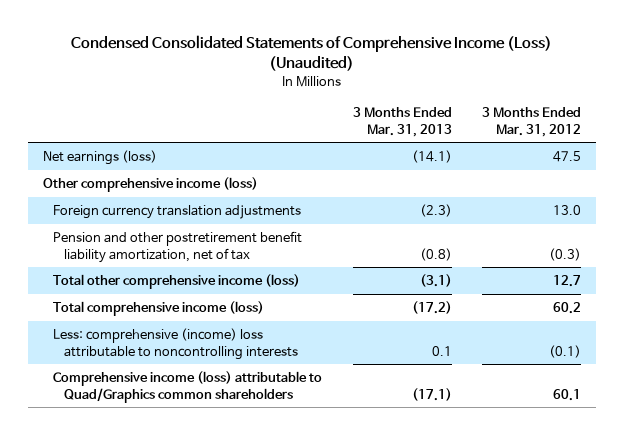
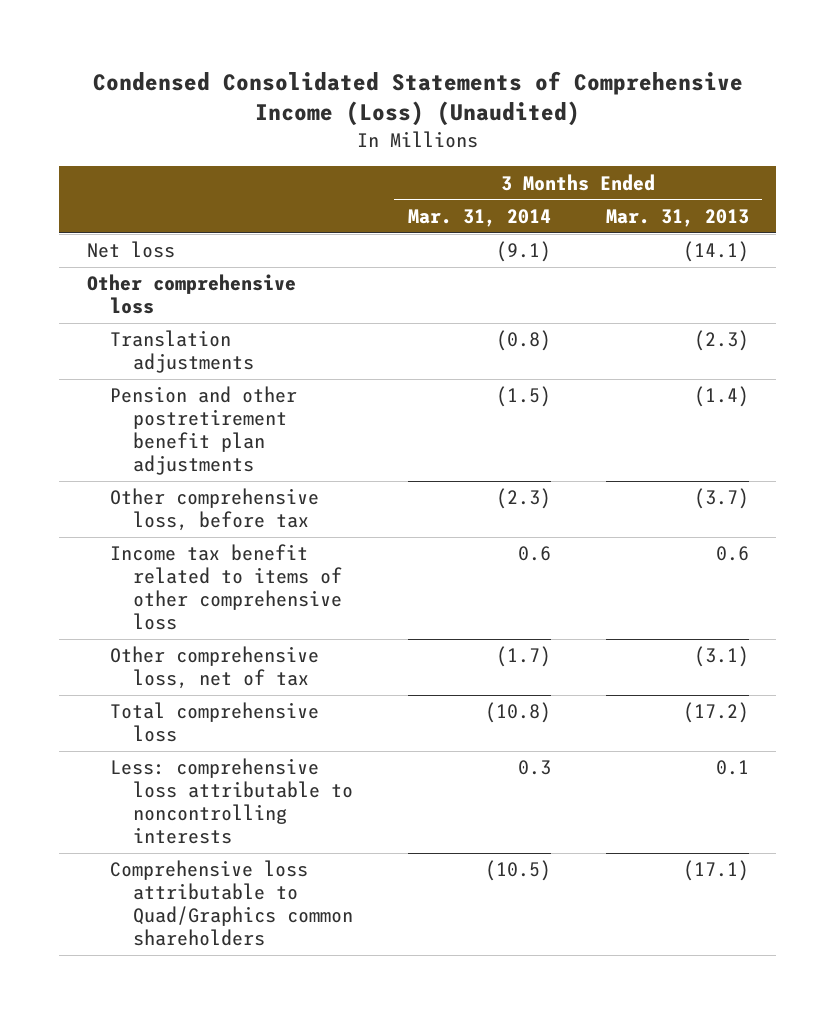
[481,106,581,137] 3 Months Ended Mar. 31, 2012 -> none
none -> [407,208,551,227] Mar. 31, 2014
[53,231,303,263] Pension and other postretirement benefit liability amortization, net of tax -> none
[42,150,157,166] Net earnings (loss) -> [86,241,175,259] Net loss
[42,177,258,193] Other comprehensive income (loss) -> [86,274,296,315] Other comprehensive loss
[53,205,302,220] Foreign currency translation adjustments -> [109,330,254,374] Translation adjustments
none -> [109,386,297,476] Pension and other postretirement benefit plan adjustments
none -> [109,488,319,532] Other comprehensive loss, before tax
none -> [109,544,342,631] Income tax benefit related to items of other comprehensive loss
[53,274,301,290] Total other comprehensive income (loss) -> [109,646,319,690] Other comprehensive loss, net of tax
[53,301,265,317] Total comprehensive income (loss) -> [109,702,319,743] Total comprehensive loss
[53,328,298,360] Less: comprehensive (income) loss attributable to noncontrolling interests -> [109,758,353,845] Less: comprehensive loss attributable to noncontrolling interests
[53,371,323,403] Comprehensive income (loss) attributable to Quad/Graphics common shareholders -> [109,860,353,947] Comprehensive loss attributable to Quad/Graphics common shareholders

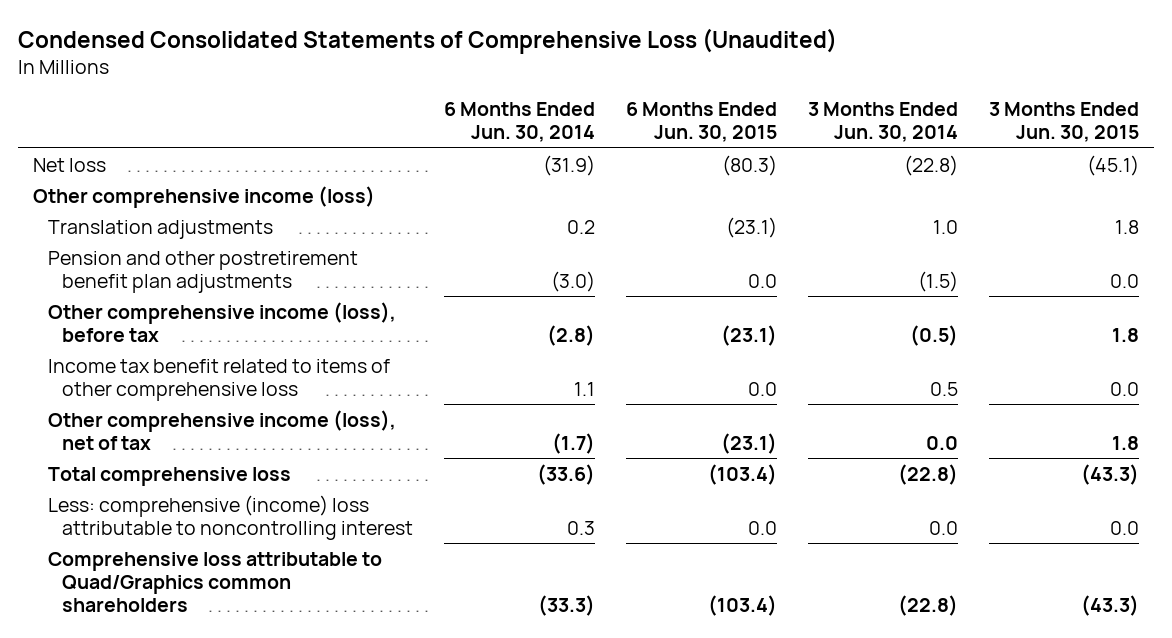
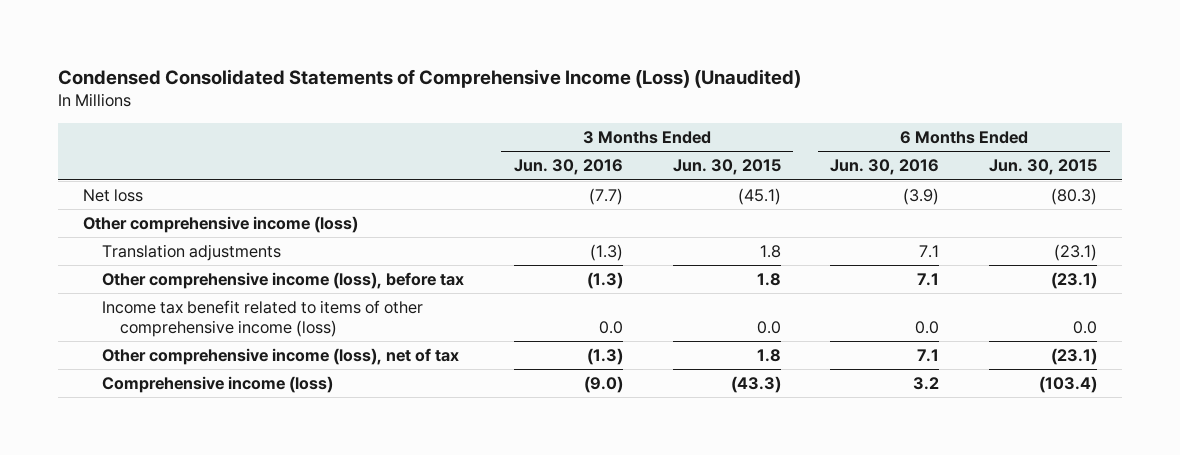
[17,27,837,54] Condensed Consolidated Statements of Comprehensive Loss (Unaudited) -> [57,68,801,88] Condensed Consolidated Statements of Comprehensive Income (Loss) (Unaudited)
[444,102,596,143] 6 Months Ended Jun. 30, 2014 -> none
[807,102,958,143] 3 Months Ended Jun. 30, 2014 -> none
none -> [513,159,623,176] Jun. 30, 2016
none -> [830,159,940,176] Jun. 30, 2016
[47,250,358,293] Pension and other postretirement benefit plan adjustments -> none
[47,358,390,401] Income tax benefit related to items of other comprehensive loss -> [101,300,423,337] Income tax benefit related to items of other comprehensive income (loss)
[47,466,291,486] Total comprehensive loss -> none
[47,494,414,540] Less: comprehensive (income) loss attributable to noncontrolling interest -> none
[47,551,382,612] Comprehensive loss attributable to Quad/Graphics common shareholders -> [101,376,333,394] Comprehensive income (loss)

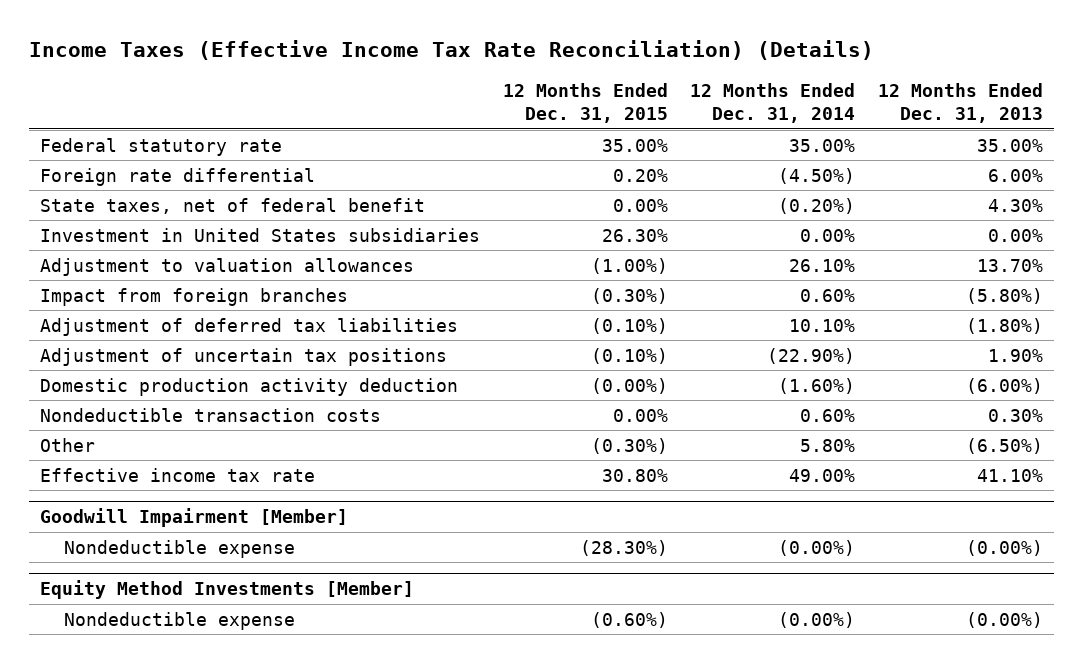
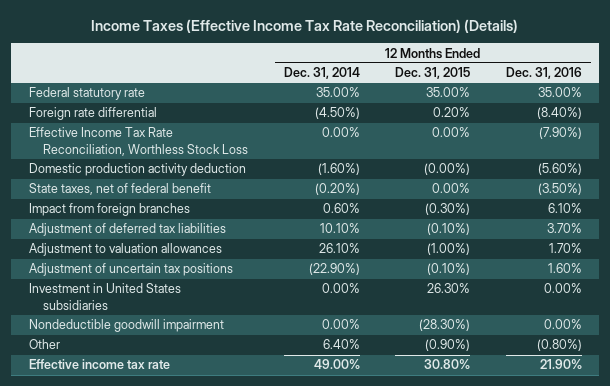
[877,82,1043,124] 12 Months Ended Dec. 31, 2013 -> none
none -> [505,67,582,80] Dec. 31, 2016
none -> [28,127,249,156] Effective Income Tax Rate Reconciliation, Worthless Stock Loss
[40,377,459,396] Domestic production activity deduction -> [28,163,246,177] Domestic production activity deduction
[40,257,415,276] Adjustment to valuation allowances -> [28,243,222,257] Adjustment to valuation allowances
[40,407,382,422] Nondeductible transaction costs -> none
[40,227,481,242] Investment in United States subsidiaries -> [28,283,181,310] Investment in United States subsidiaries
none -> [28,319,224,333] Nondeductible goodwill impairment
[590,437,668,454] (0.30%) -> [425,339,471,352] (0.90%)
[800,438,856,452] 5.80% -> [322,339,360,350] 6.40%
[40,508,349,528] Goodwill Impairment [Member] -> none
[63,539,295,558] Nondeductible expense -> none
[40,580,415,600] Equity Method Investments [Member] -> none
[63,611,295,630] Nondeductible expense -> none

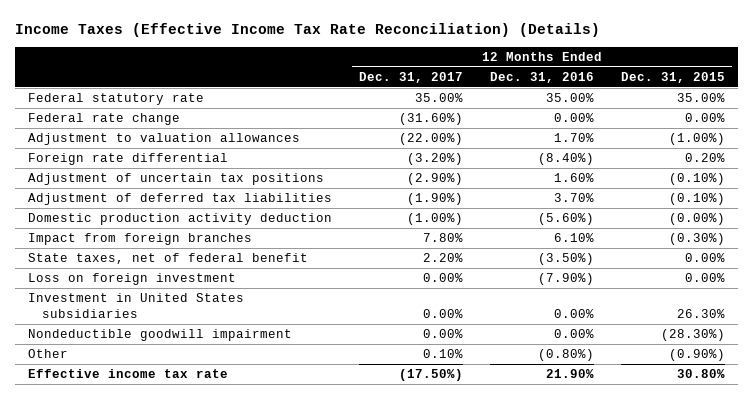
[283,67,360,80] Dec. 31, 2014 -> none
none -> [359,71,464,83] Dec. 31, 2017
none -> [28,113,181,126] Federal rate change
[28,243,222,257] Adjustment to valuation allowances -> [28,133,301,146] Adjustment to valuation allowances
[28,127,249,156] Effective Income Tax Rate Reconciliation, Worthless Stock Loss -> none
[28,263,233,277] Adjustment of uncertain tax positions -> [28,173,325,186] Adjustment of uncertain tax positions
[28,223,226,237] Adjustment of deferred tax liabilities -> [28,193,333,206] Adjustment of deferred tax liabilities
[28,183,211,196] State taxes, net of federal benefit -> [28,253,309,265] State taxes, net of federal benefit
none -> [28,273,237,286] Loss on foreign investment

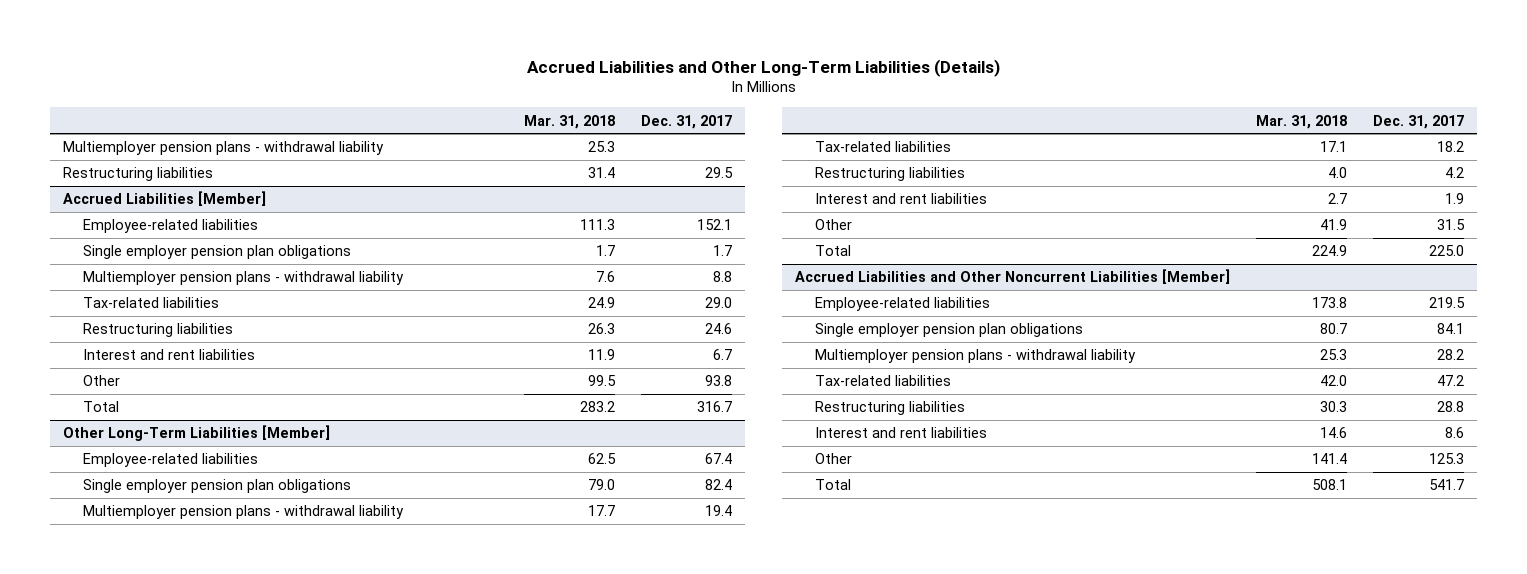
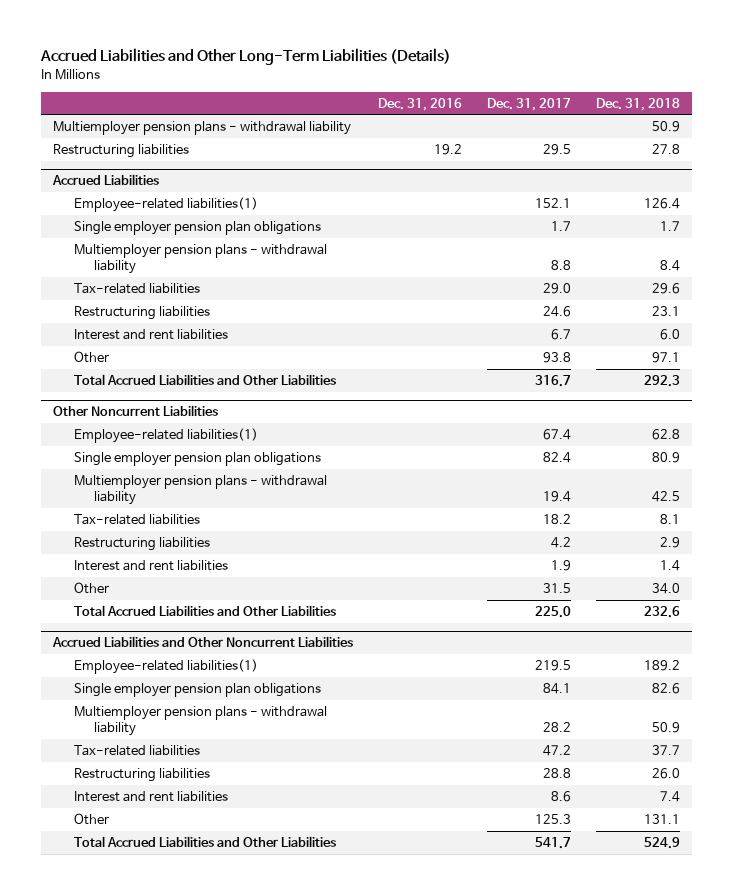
[524,114,616,129] Mar. 31, 2018 -> none
none -> [378,97,463,111] Dec. 31, 2016
none -> [595,97,680,111] Dec. 31, 2018
[62,191,266,207] Accrued Liabilities [Member] -> [52,174,160,186] Accrued Liabilities
[82,219,258,234] Employee-related liabilities -> [73,197,258,213] Employee-related liabilities(1)
[82,401,119,413] Total -> [73,374,336,386] Total Accrued Liabilities and Other Liabilities
[62,425,330,442] Other Long-Term Liabilities [Member] -> [53,405,219,417] Other Noncurrent Liabilities
[82,453,258,468] Employee-related liabilities -> [73,428,258,444] Employee-related liabilities(1)
[814,245,851,257] Total -> [73,605,336,617] Total Accrued Liabilities and Other Liabilities
[795,269,1231,285] Accrued Liabilities and Other Noncurrent Liabilities [Member] -> [52,636,354,648] Accrued Liabilities and Other Noncurrent Liabilities
[814,297,990,312] Employee-related liabilities -> [73,659,258,675] Employee-related liabilities(1)
[814,479,851,491] Total -> [73,836,336,848] Total Accrued Liabilities and Other Liabilities

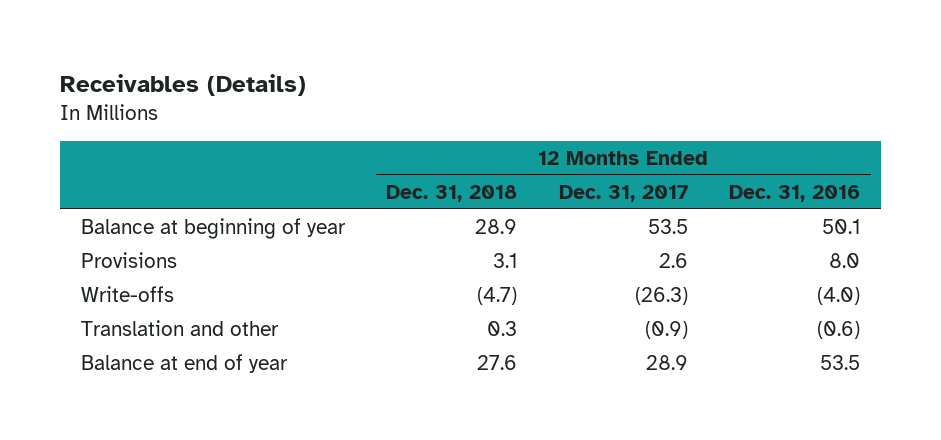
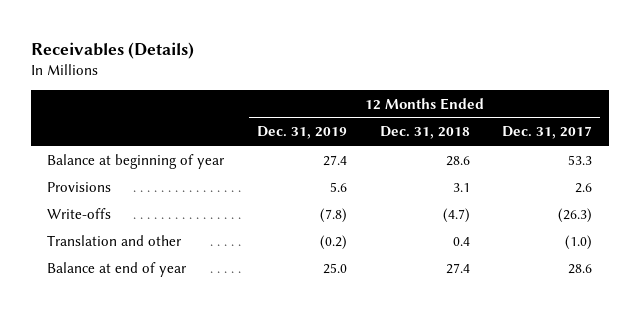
[729,184,861,202] Dec. 31, 2016 -> none
none -> [256,126,347,140] Dec. 31, 2019
[475,219,518,235] 28.9 -> [445,155,470,166] 28.6
[647,219,688,235] 53.5 -> [568,154,593,165] 53.3
[487,321,518,337] 0.3 -> [452,236,470,246] 0.4
[644,321,688,340] (0.9) -> [565,234,593,250] (1.0)
[477,355,518,371] 27.6 -> [445,262,470,274] 27.4
[645,355,688,371] 28.9 -> [568,263,593,274] 28.6

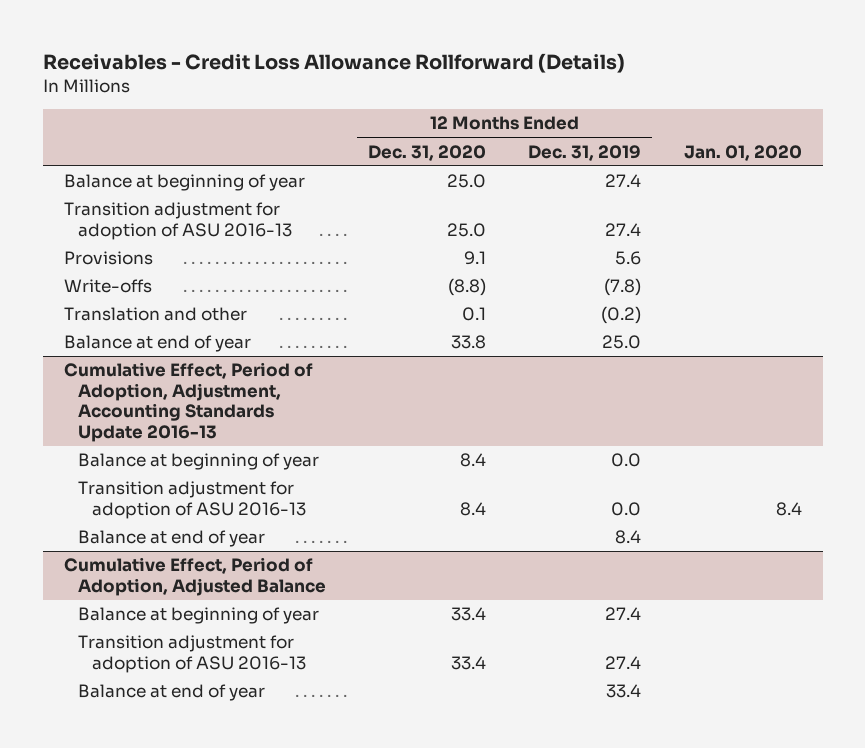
[31,41,195,59] Receivables (Details) -> [42,52,625,73] Receivables - Credit Loss Allowance Rollforward (Details)
[379,126,470,140] Dec. 31, 2018 -> none
[502,126,593,140] Dec. 31, 2017 -> none
none -> [368,144,487,161] Dec. 31, 2020
none -> [683,144,802,161] Jan. 01, 2020
none -> [63,202,292,240] Transition adjustment for adoption of ASU 2016-13
none -> [63,362,313,442] Cumulative Effect, Period of Adoption, Adjustment, Accounting Standards Update 2016-13
none -> [77,453,319,471] Balance at beginning of year
none -> [77,481,306,519] Transition adjustment for adoption of ASU 2016-13
none -> [77,530,265,548] Balance at end of year
none -> [63,557,326,596] Cumulative Effect, Period of Adoption, Adjusted Balance
none -> [77,607,319,625] Balance at beginning of year
none -> [77,635,306,673] Transition adjustment for adoption of ASU 2016-13
none -> [77,684,265,702] Balance at end of year

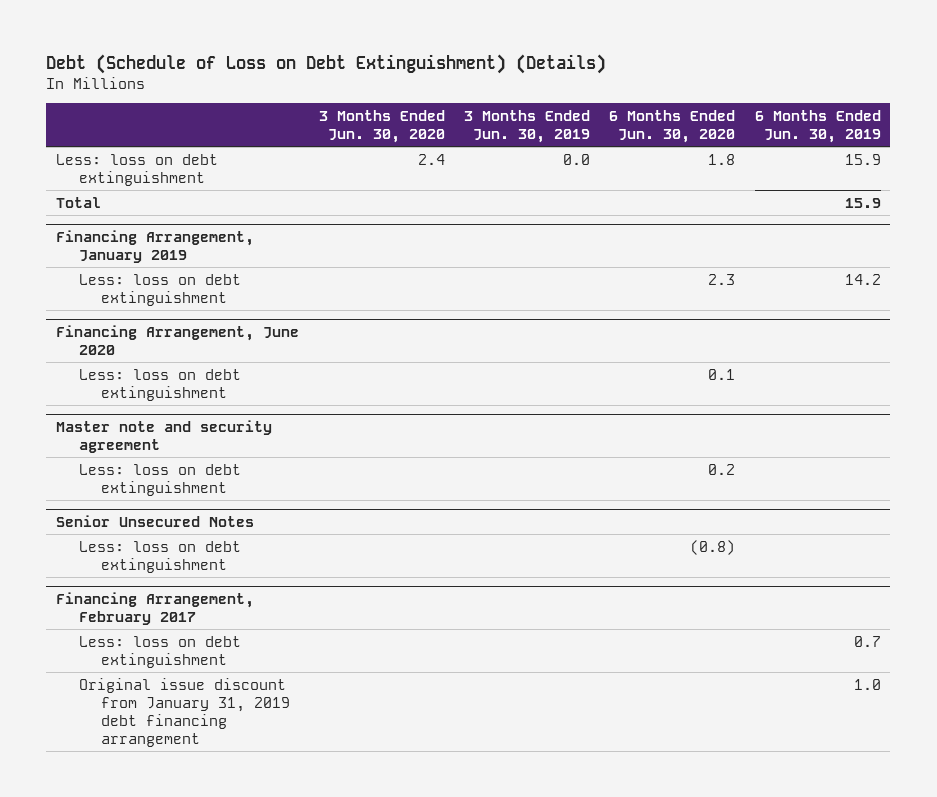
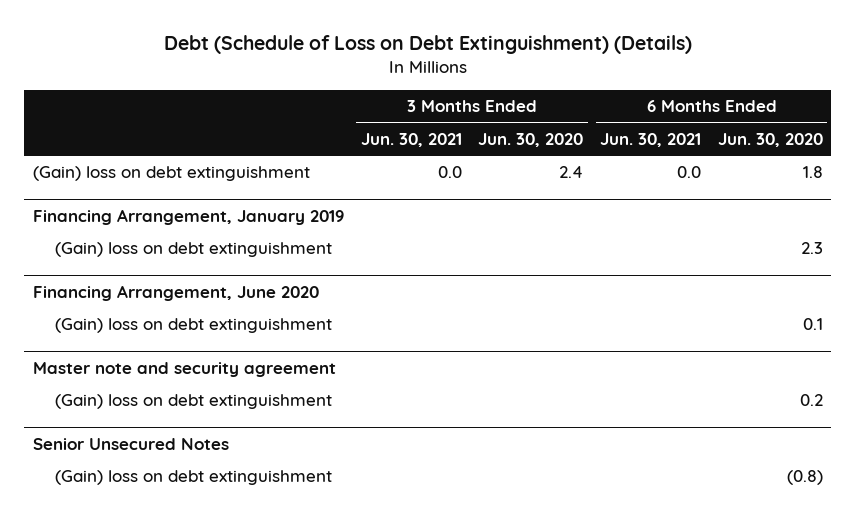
[463,109,590,144] 3 Months Ended Jun. 30, 2019 -> none
[754,109,881,144] 6 Months Ended Jun. 30, 2019 -> none
none -> [360,132,462,147] Jun. 30, 2021
none -> [600,132,702,147] Jun. 30, 2021
[56,196,102,208] Total -> none
[56,153,219,186] Less: loss on debt extinguishment -> [32,166,310,182] (Gain) loss on debt extinguishment
[78,273,241,306] Less: loss on debt extinguishment -> [54,242,332,258] (Gain) loss on debt extinguishment
[78,368,241,401] Less: loss on debt extinguishment -> [54,318,332,334] (Gain) loss on debt extinguishment
[78,463,241,496] Less: loss on debt extinguishment -> [54,394,332,410] (Gain) loss on debt extinguishment
[56,591,255,625] Financing Arrangement, February 2017 -> none
[78,635,241,668] Less: loss on debt extinguishment -> none
[78,677,291,748] Original issue discount from January 31, 2019 debt financing arrangement -> none
[78,540,241,573] Less: loss on debt extinguishment -> [54,470,332,486] (Gain) loss on debt extinguishment

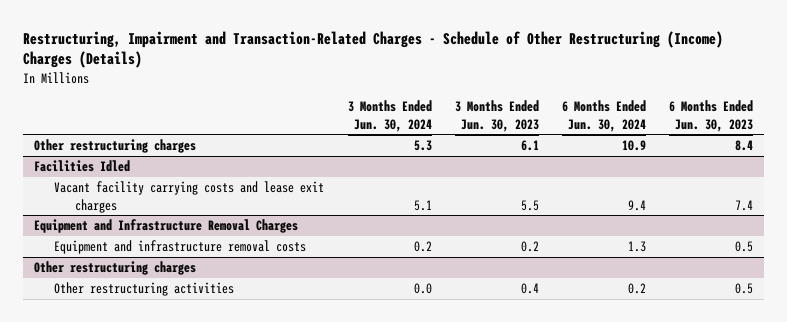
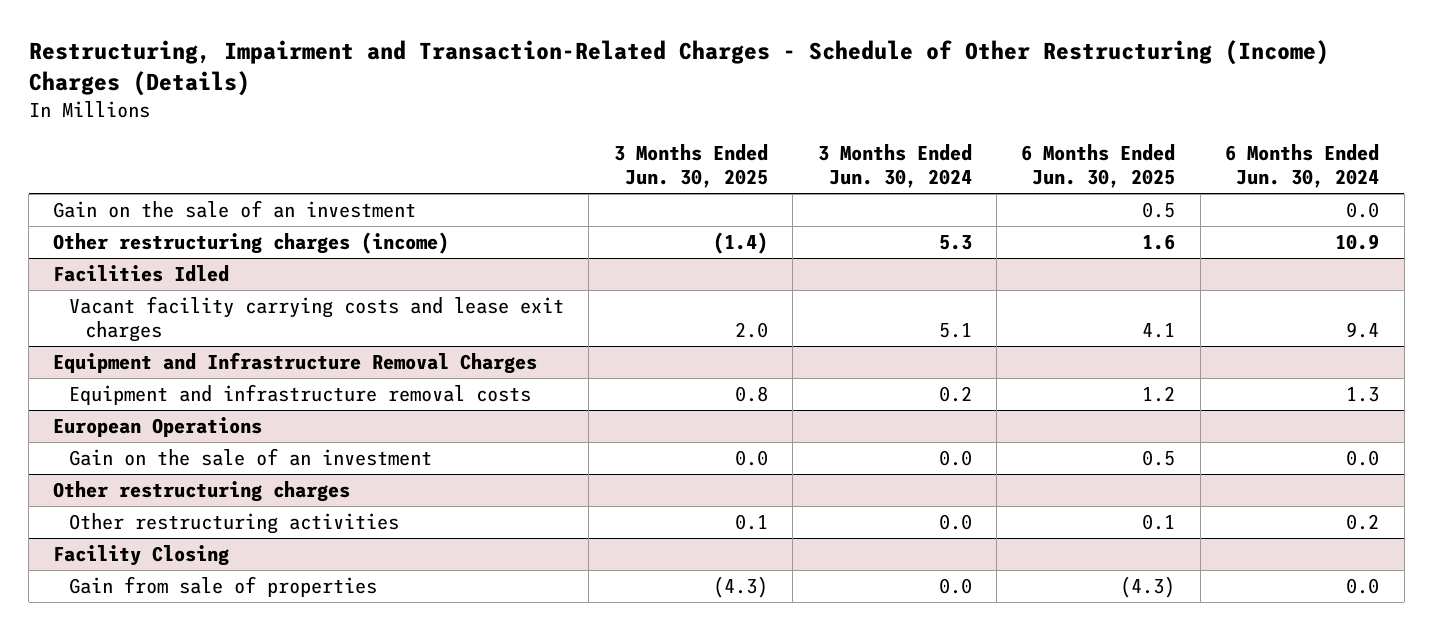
[454,100,539,132] 3 Months Ended Jun. 30, 2023 -> none
[668,100,753,132] 6 Months Ended Jun. 30, 2023 -> none
none -> [613,144,768,188] 3 Months Ended Jun. 30, 2025
none -> [1021,144,1176,188] 6 Months Ended Jun. 30, 2025
none -> [53,200,417,219] Gain on the sale of an investment
[34,139,197,154] Other restructuring charges -> [53,232,450,255] Other restructuring charges (income)
none -> [53,417,263,438] European Operations
none -> [69,448,433,467] Gain on the sale of an investment
none -> [53,545,230,567] Facility Closing
none -> [69,576,378,598] Gain from sale of properties

